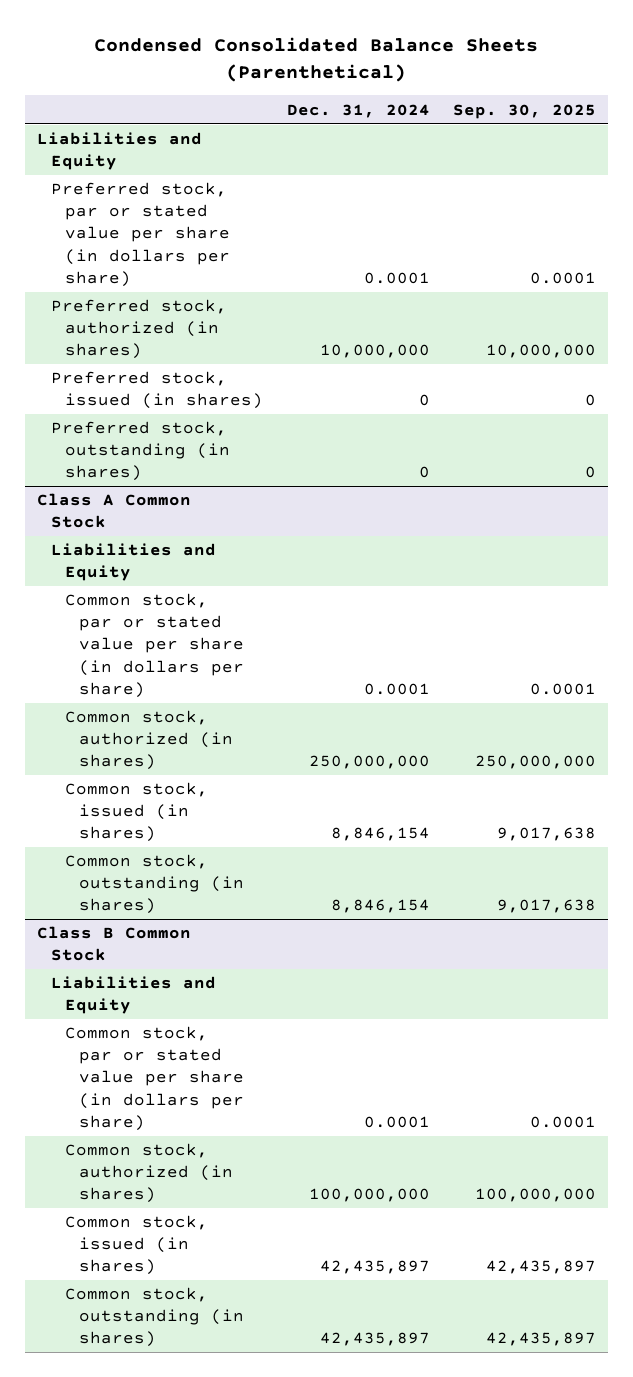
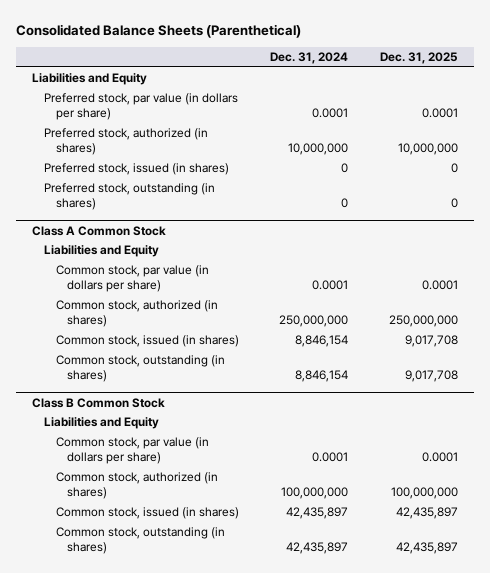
[94,37,539,83] Condensed Consolidated Balance Sheets (Parenthetical) -> [16,23,302,38] Consolidated Balance Sheets (Parenthetical)
[453,103,597,119] Sep. 30, 2025 -> none
none -> [379,51,458,64] Dec. 31, 2025
[50,182,230,287] Preferred stock, par or stated value per share (in dollars per share) -> [43,93,238,121] Preferred stock, par value (in dollars per share)
[64,593,244,698] Common stock, par or stated value per share (in dollars per share) -> [55,265,209,293] Common stock, par value (in dollars per share)
[64,1026,244,1131] Common stock, par or stated value per share (in dollars per share) -> [55,437,209,465] Common stock, par value (in dollars per share)

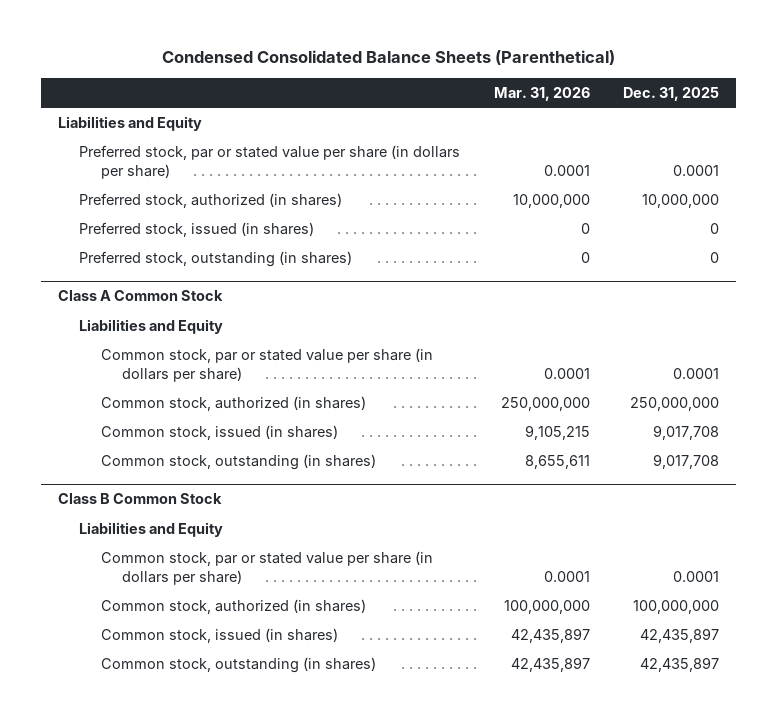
[16,23,302,38] Consolidated Balance Sheets (Parenthetical) -> [161,50,615,66] Condensed Consolidated Balance Sheets (Parenthetical)
[270,51,349,64] Dec. 31, 2024 -> none
none -> [493,86,590,101] Mar. 31, 2026
[43,93,238,121] Preferred stock, par value (in dollars per share) -> [79,144,461,179] Preferred stock, par or stated value per share (in dollars per share)
[55,265,209,293] Common stock, par value (in dollars per share) -> [100,347,433,382] Common stock, par or stated value per share (in dollars per share)
[55,437,209,465] Common stock, par value (in dollars per share) -> [100,550,433,585] Common stock, par or stated value per share (in dollars per share)

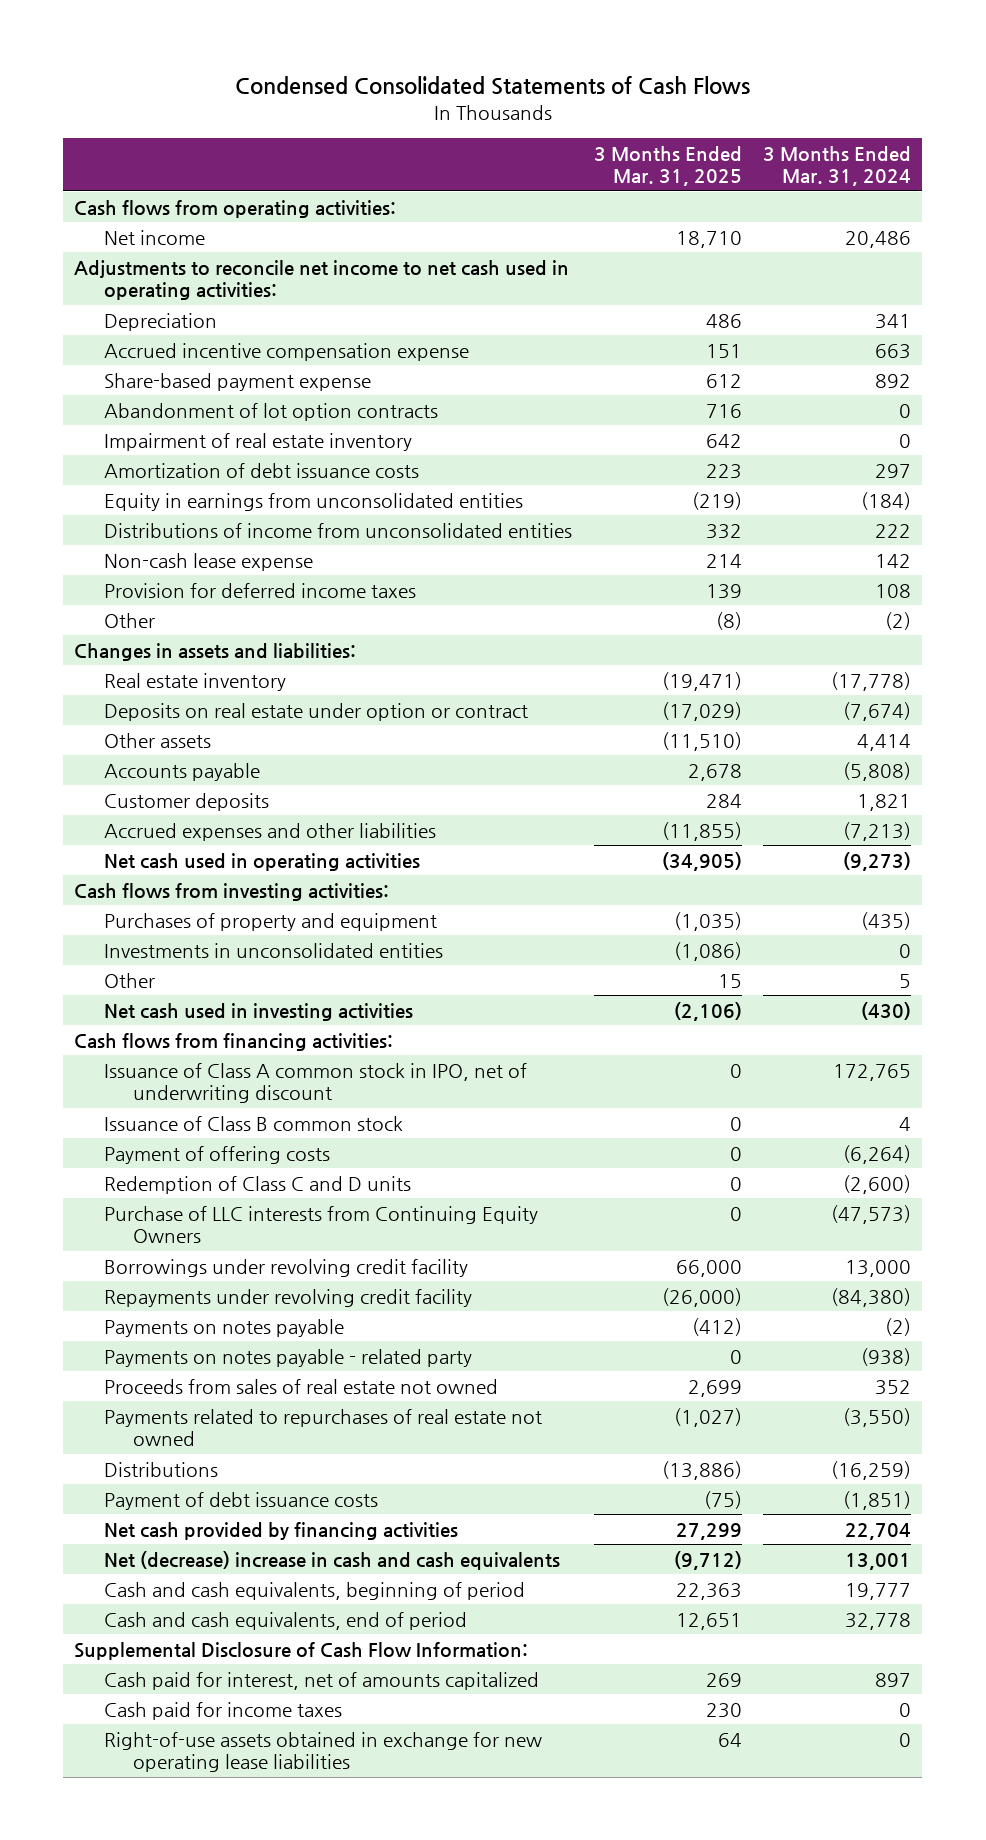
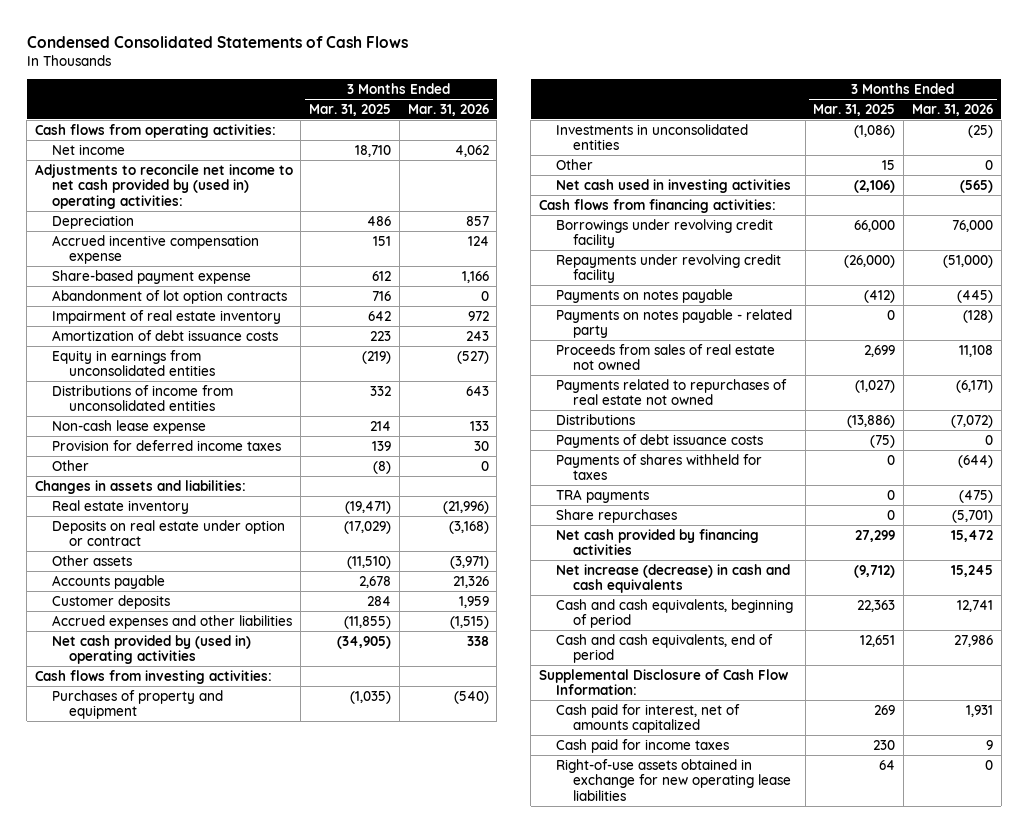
[763,146,912,187] 3 Months Ended Mar. 31, 2024 -> none
none -> [407,103,489,116] Mar. 31, 2026
[74,259,570,301] Adjustments to reconcile net income to net cash used in operating activities: -> [34,163,293,209] Adjustments to reconcile net income to net cash provided by (used in) operating activities:
[103,852,420,871] Net cash used in operating activities -> [51,634,251,665] Net cash provided by (used in) operating activities
[103,1062,527,1104] Issuance of Class A common stock in IPO, net of underwriting discount -> none
[103,1115,403,1131] Issuance of Class B common stock -> none
[103,1145,330,1164] Payment of offering costs -> none
[103,1175,411,1194] Redemption of Class C and D units -> none
[103,1205,538,1244] Purchase of LLC interests from Continuing Equity Owners -> none
[103,1491,378,1510] Payment of debt issuance costs -> [555,433,763,448] Payments of debt issuance costs
none -> [555,453,762,481] Payments of shares withheld for taxes
none -> [555,488,649,503] TRA payments
none -> [555,508,677,523] Share repurchases
[103,1550,560,1570] Net (decrease) increase in cash and cash equivalents -> [555,563,790,594] Net increase (decrease) in cash and cash equivalents

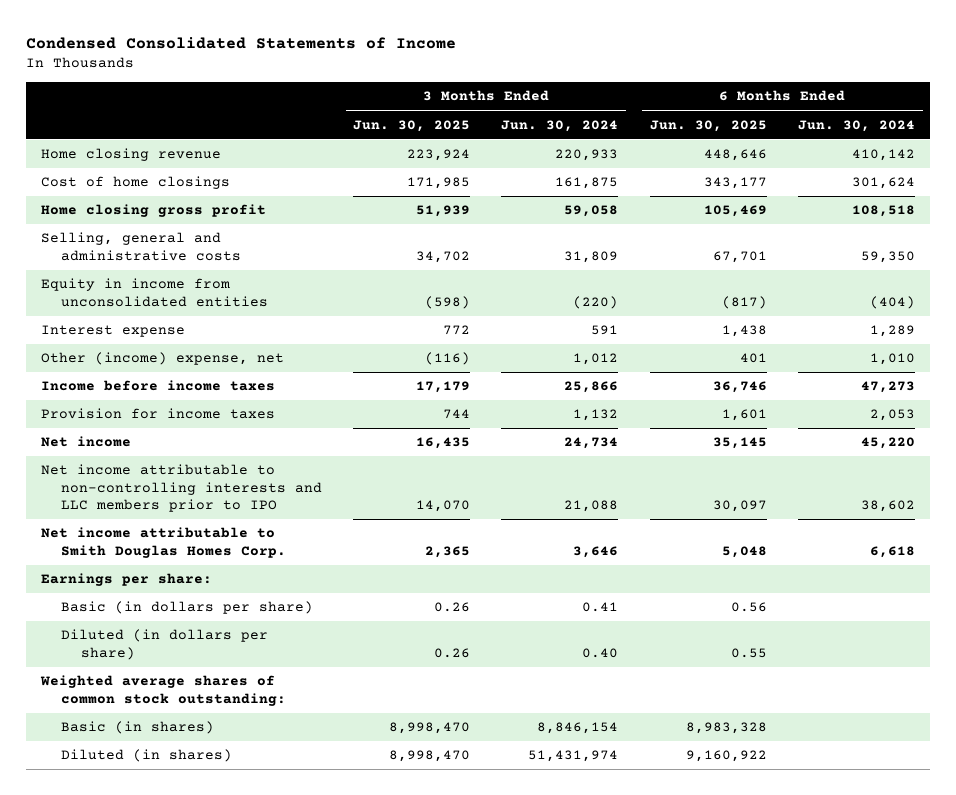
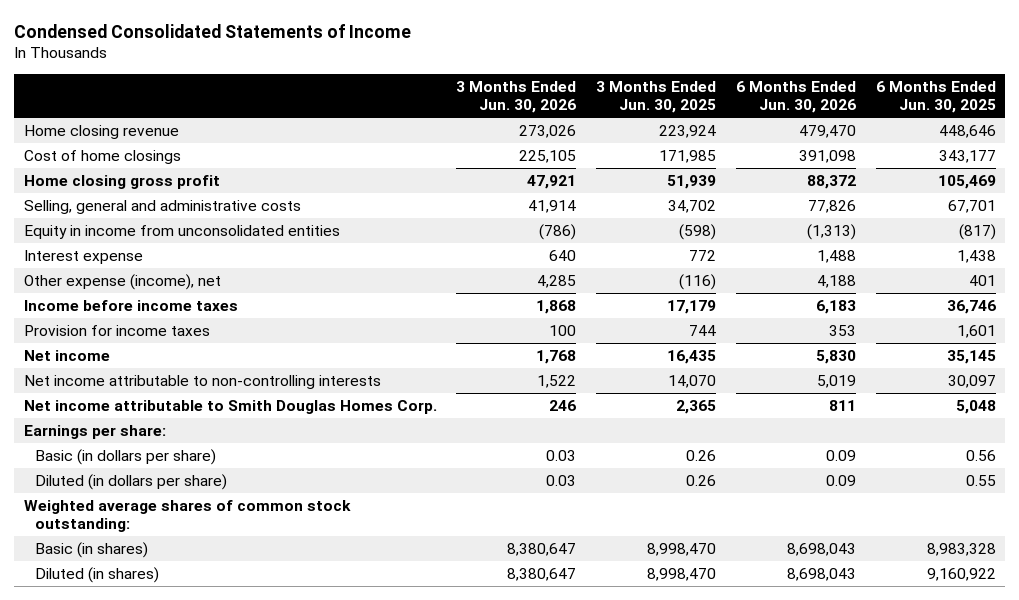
[501,119,619,132] Jun. 30, 2024 -> none
[797,119,915,132] Jun. 30, 2024 -> none
none -> [456,80,577,113] 3 Months Ended Jun. 30, 2026
none -> [735,80,856,113] 6 Months Ended Jun. 30, 2026
[41,352,285,366] Other (income) expense, net -> [23,274,221,291] Other expense (income), net
[41,464,323,512] Net income attributable to non-controlling interests and LLC members prior to IPO -> [23,375,381,390] Net income attributable to non-controlling interests

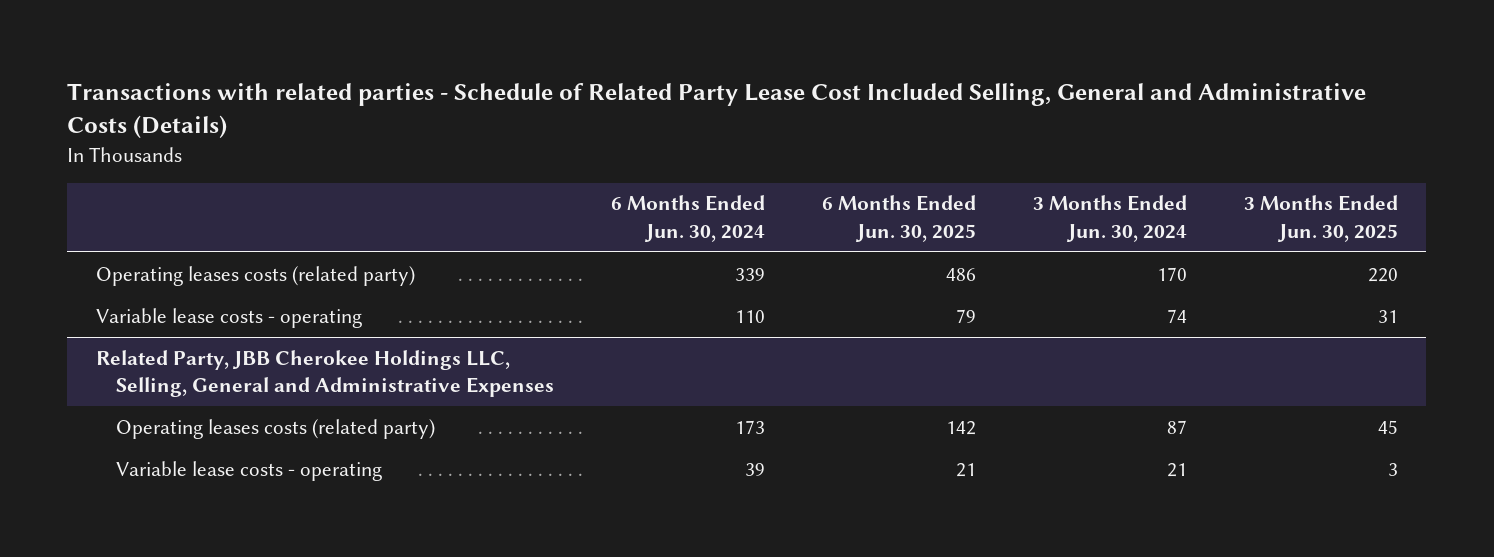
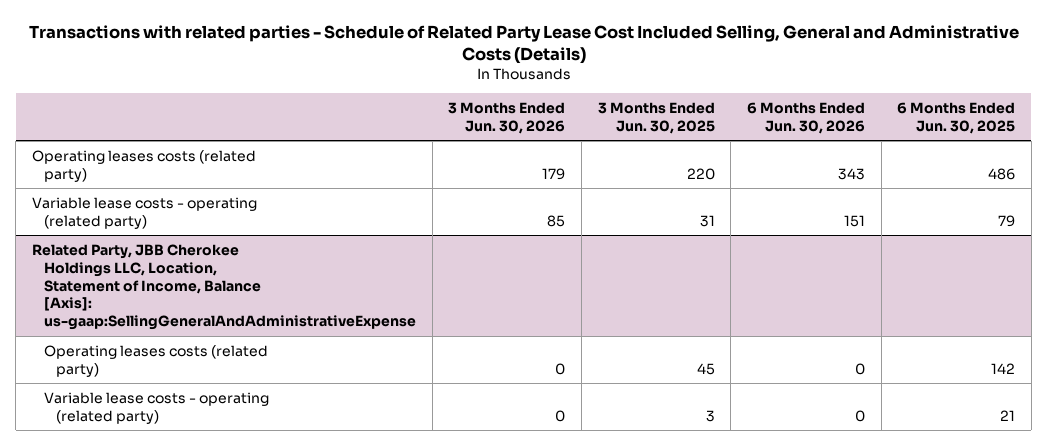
[611,195,766,242] 6 Months Ended Jun. 30, 2024 -> none
[1033,195,1188,242] 3 Months Ended Jun. 30, 2024 -> none
none -> [448,102,566,134] 3 Months Ended Jun. 30, 2026
none -> [746,102,865,134] 6 Months Ended Jun. 30, 2026
[95,349,555,398] Related Party, JBB Cherokee Holdings LLC, Selling, General and Administrative Expenses -> none
[95,307,362,328] Variable lease costs - operating -> [31,196,257,229] Variable lease costs - operating (related party)
none -> [31,243,416,331] Related Party, JBB Cherokee Holdings LLC, Location, Statement of Income, Balance [Axis]: us-gaap:SellingGeneralAndAdministrativeExpense
[116,460,383,481] Variable lease costs - operating -> [43,391,269,424] Variable lease costs - operating (related party)

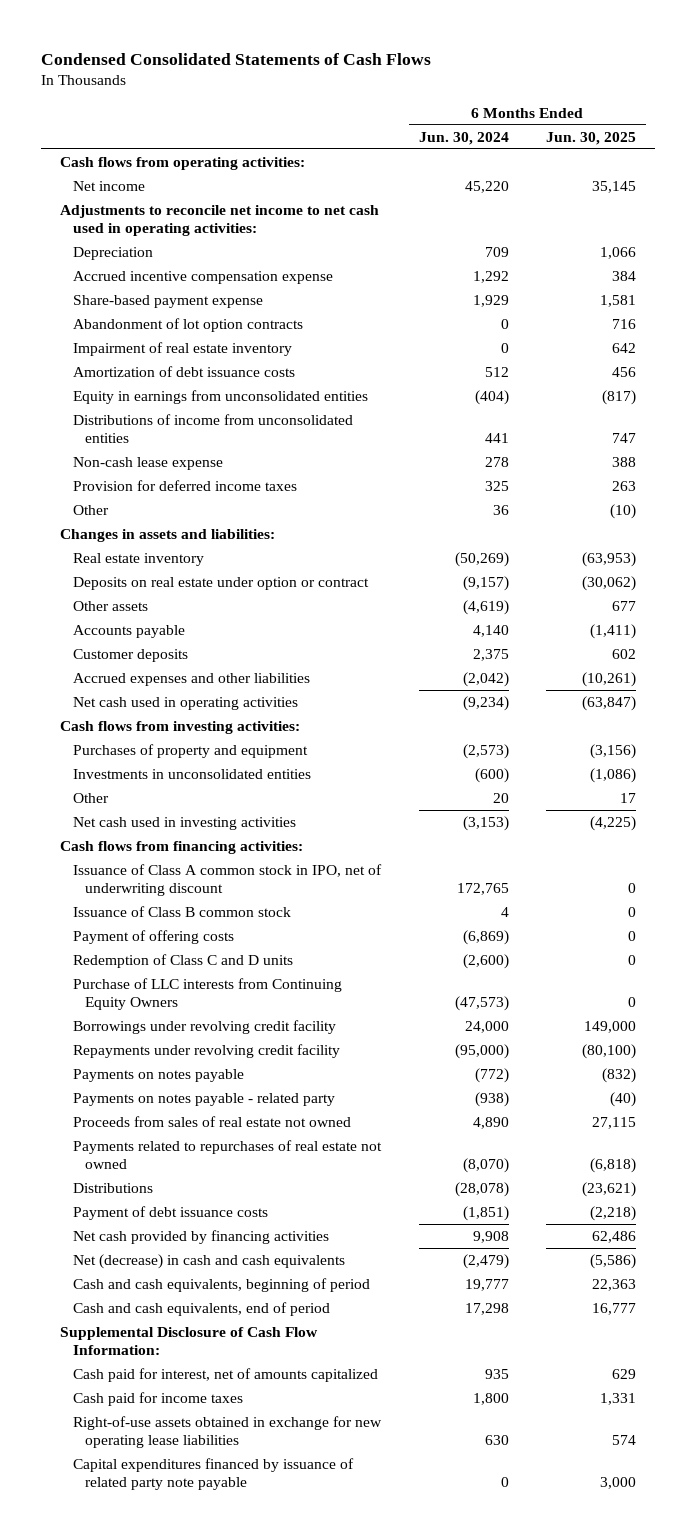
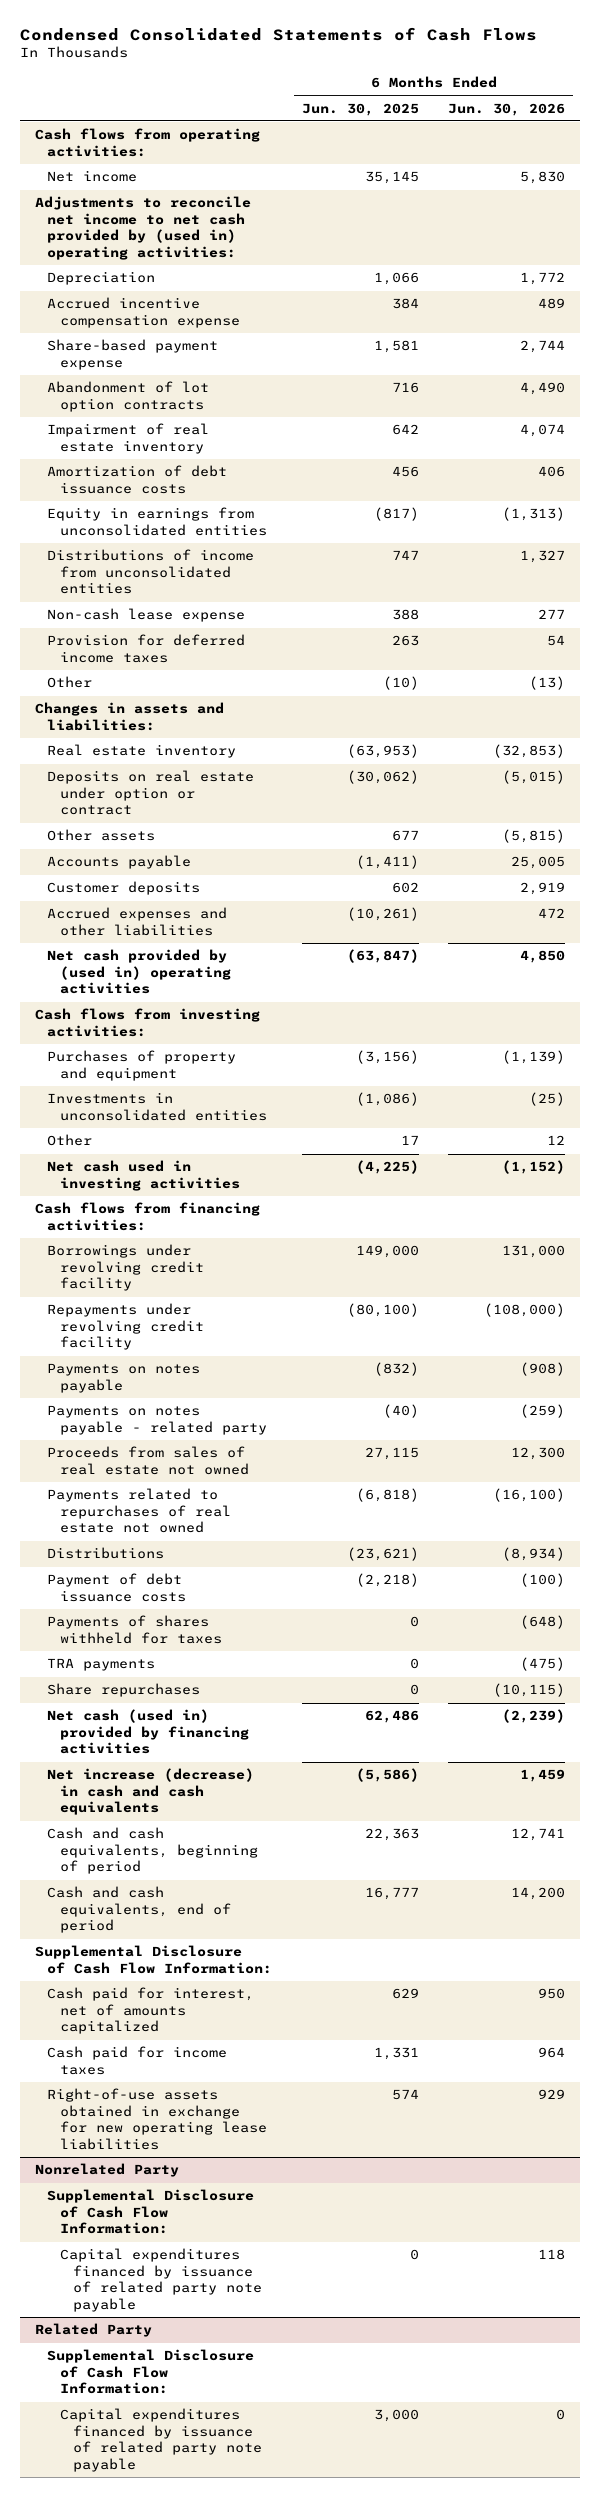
[418,131,509,145] Jun. 30, 2024 -> none
none -> [448,102,566,116] Jun. 30, 2026
[60,204,380,236] Adjustments to reconcile net income to net cash used in operating activities: -> [34,196,251,260] Adjustments to reconcile net income to net cash provided by (used in) operating activities:
[72,696,298,710] Net cash used in operating activities -> [47,949,231,995] Net cash provided by (used in) operating activities
[72,863,382,896] Issuance of Class A common stock in IPO, net of underwriting discount -> none
[72,905,291,917] Issuance of Class B common stock -> none
[72,929,234,944] Payment of offering costs -> none
[72,953,293,968] Redemption of Class C and D units -> none
[72,977,342,1010] Purchase of LLC interests from Continuing Equity Owners -> none
none -> [47,1615,222,1644] Payments of shares withheld for taxes
none -> [47,1658,156,1672] TRA payments
none -> [47,1683,201,1698] Share repurchases
[72,1229,329,1244] Net cash provided by financing activities -> [47,1709,249,1755] Net cash (used in) provided by financing activities
[72,1253,345,1269] Net (decrease) in cash and cash equivalents -> [47,1768,255,1816] Net increase (decrease) in cash and cash equivalents
none -> [34,2163,179,2178] Nonrelated Party
none -> [47,2189,255,2235] Supplemental Disclosure of Cash Flow Information:
none -> [59,2248,262,2312] Capital expenditures financed by issuance of related party note payable
none -> [34,2323,152,2338] Related Party
none -> [47,2349,255,2395] Supplemental Disclosure of Cash Flow Information:

